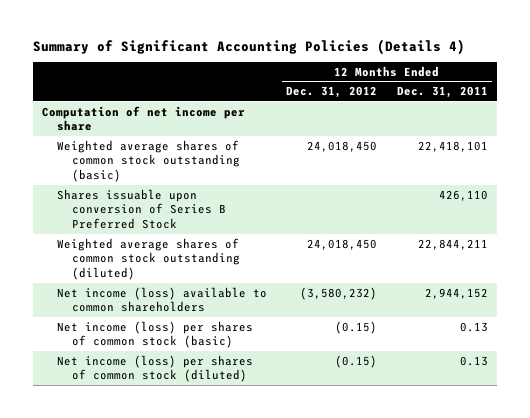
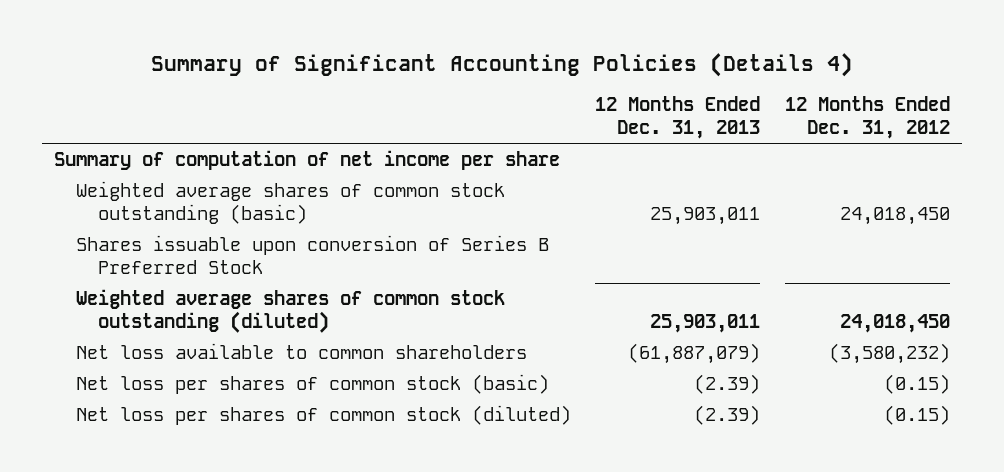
[396,86,488,99] Dec. 31, 2011 -> none
none -> [595,96,761,140] 12 Months Ended Dec. 31, 2013
[42,105,246,132] Computation of net income per share -> [54,150,561,171] Summary of computation of net income per share
[57,286,268,313] Net income (loss) available to common shareholders -> [76,343,528,360] Net loss available to common shareholders
[57,320,254,349] Net income (loss) per shares of common stock (basic) -> [76,374,550,395] Net loss per shares of common stock (basic)
[57,354,254,383] Net income (loss) per shares of common stock (diluted) -> [76,405,572,426] Net loss per shares of common stock (diluted)

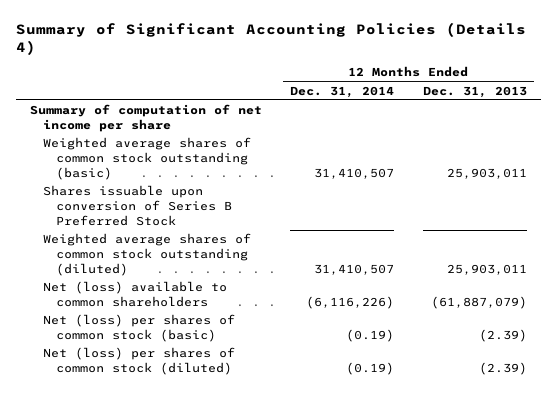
[784,96,950,140] 12 Months Ended Dec. 31, 2012 -> none
none -> [290,85,395,98] Dec. 31, 2014
[76,343,528,360] Net loss available to common shareholders -> [43,281,228,308] Net (loss) available to common shareholders
[76,374,550,395] Net loss per shares of common stock (basic) -> [43,314,236,343] Net (loss) per shares of common stock (basic)
[76,405,572,426] Net loss per shares of common stock (diluted) -> [43,347,236,376] Net (loss) per shares of common stock (diluted)

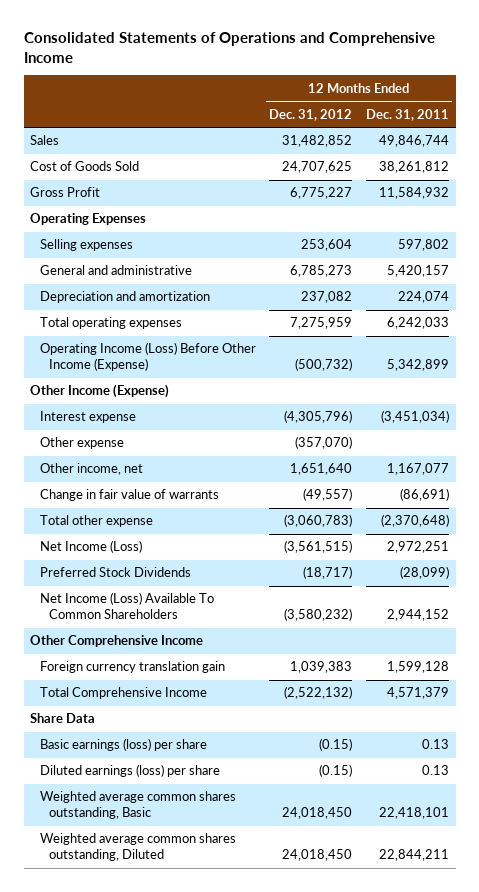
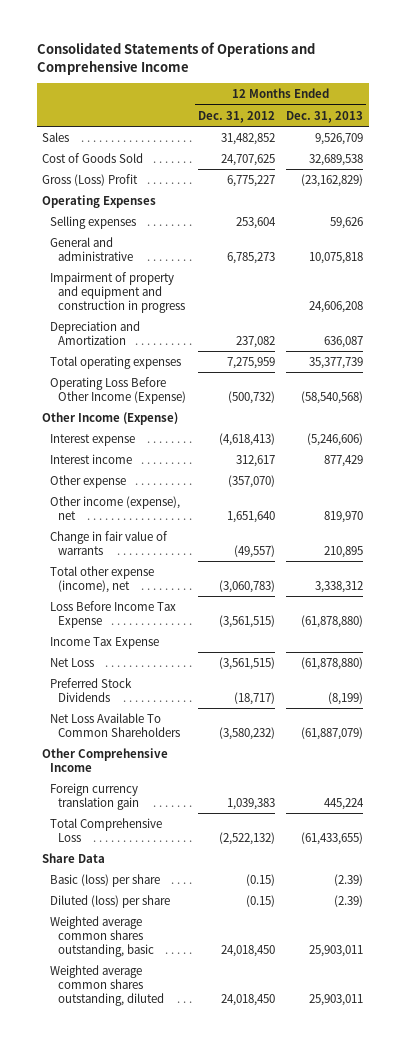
[365,108,449,121] Dec. 31, 2011 -> none
none -> [286,110,364,123] Dec. 31, 2013
[30,187,101,198] Gross Profit -> [42,173,139,186] Gross (Loss) Profit
none -> [50,271,186,313] Impairment of property and equipment and construction in progress
[39,291,210,304] Depreciation and amortization -> [50,320,141,345] Depreciation and Amortization
[39,342,256,372] Operating Income (Loss) Before Other Income (Expense) -> [50,376,187,404] Operating Loss Before Other Income (Expense)
[284,410,353,424] (4,305,796) -> [218,432,275,446] (4,618,413)
none -> [50,453,133,464] Interest income
[39,463,143,476] Other income, net -> [50,495,181,520] Other income (expense), net
[39,515,153,528] Total other expense -> [50,565,155,593] Total other expense (income), net
none -> [50,600,177,628] Loss Before Income Tax Expense
none -> [50,636,160,649] Income Tax Expense
[39,540,142,554] Net Income (Loss) -> [50,657,95,667] Net Loss
[39,592,214,620] Net Income (Loss) Available To Common Shareholders -> [50,712,181,737] Net Loss Available To Common Shareholders
[39,687,207,700] Total Comprehensive Income -> [50,817,163,842] Total Comprehensive Loss
[39,738,207,752] Basic earnings (loss) per share -> [50,873,161,887] Basic (loss) per share
[39,764,220,778] Diluted earnings (loss) per share -> [50,894,171,908] Diluted (loss) per share
[39,791,236,820] Weighted average common shares outstanding, Basic -> [50,915,155,957] Weighted average common shares outstanding, basic
[39,833,236,862] Weighted average common shares outstanding, Diluted -> [50,964,165,1006] Weighted average common shares outstanding, diluted

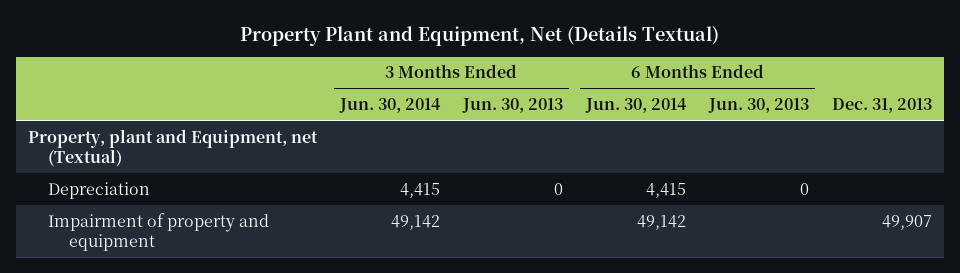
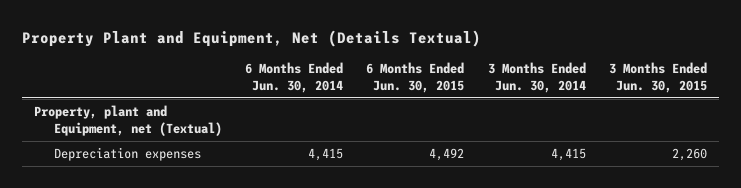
[461,98,563,114] Jun. 30, 2013 -> none
[708,98,810,114] Jun. 30, 2013 -> none
[832,98,933,114] Dec. 31, 2013 -> none
none -> [366,62,465,93] 6 Months Ended Jun. 30, 2015
none -> [609,62,708,93] 3 Months Ended Jun. 30, 2015
[48,212,270,251] Impairment of property and equipment -> none
[48,181,151,199] Depreciation -> [53,147,201,162] Depreciation expenses

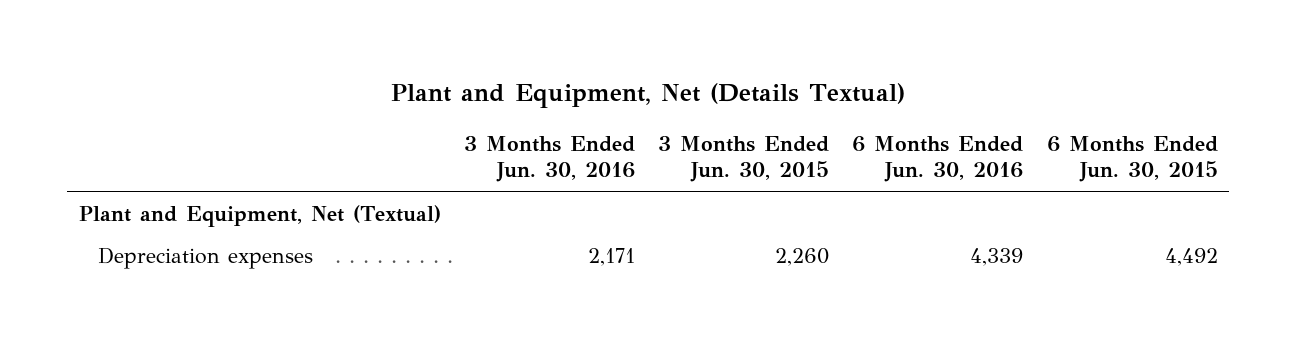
[22,29,482,47] Property Plant and Equipment, Net (Details Textual) -> [391,83,906,109] Plant and Equipment, Net (Details Textual)
[245,62,344,93] 6 Months Ended Jun. 30, 2014 -> none
[487,62,586,93] 3 Months Ended Jun. 30, 2014 -> none
none -> [464,136,636,183] 3 Months Ended Jun. 30, 2016
none -> [852,136,1024,183] 6 Months Ended Jun. 30, 2016
[34,105,222,136] Property, plant and Equipment, net (Textual) -> [79,204,442,227] Plant and Equipment, Net (Textual)

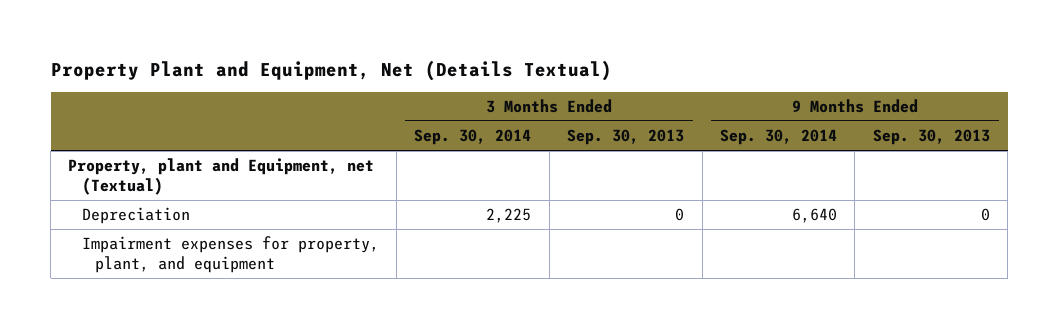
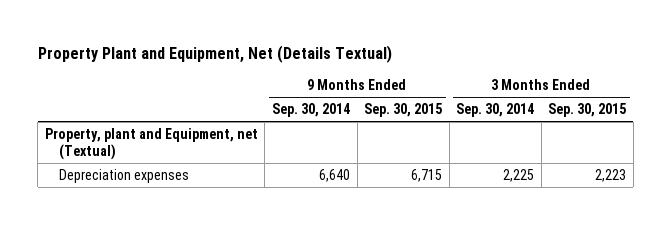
[567,129,685,146] Sep. 30, 2013 -> none
[872,129,990,146] Sep. 30, 2013 -> none
none -> [364,103,443,118] Sep. 30, 2015
none -> [548,103,627,118] Sep. 30, 2015
[81,236,379,273] Impairment expenses for property, plant, and equipment -> none
[81,207,190,225] Depreciation -> [59,168,190,183] Depreciation expenses

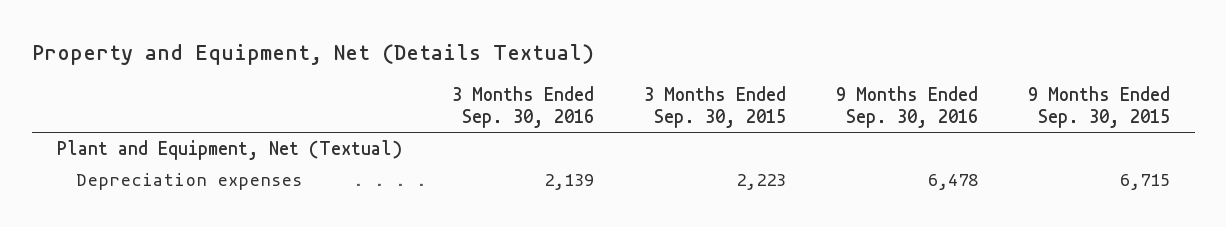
[37,45,392,64] Property Plant and Equipment, Net (Details Textual) -> [31,44,594,66] Property and Equipment, Net (Details Textual)
[272,103,351,118] Sep. 30, 2014 -> none
[456,103,535,118] Sep. 30, 2014 -> none
none -> [451,85,594,129] 3 Months Ended Sep. 30, 2016
none -> [835,85,978,129] 9 Months Ended Sep. 30, 2016
[44,127,258,161] Property, plant and Equipment, net (Textual) -> [56,139,402,160] Plant and Equipment, Net (Textual)

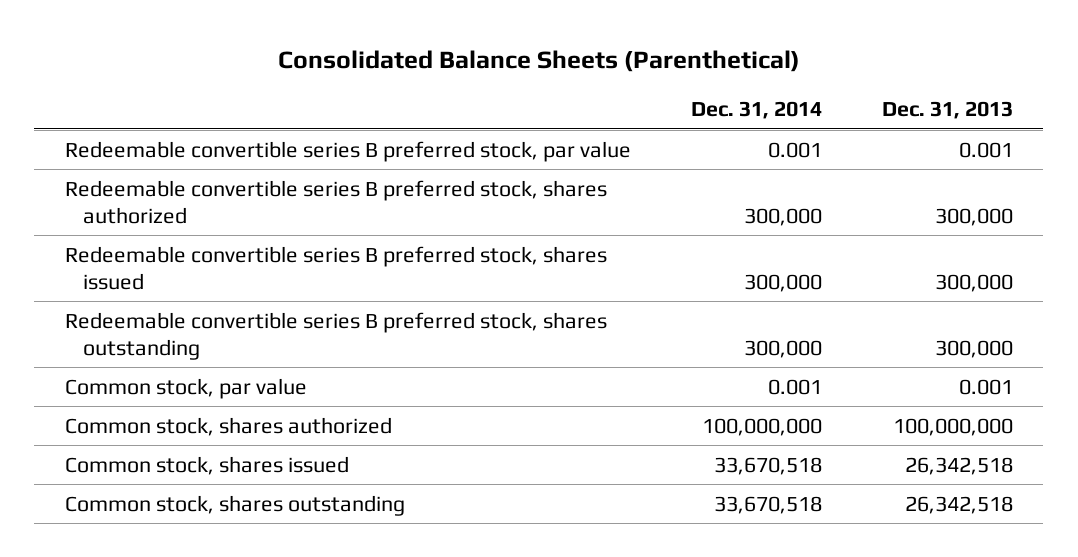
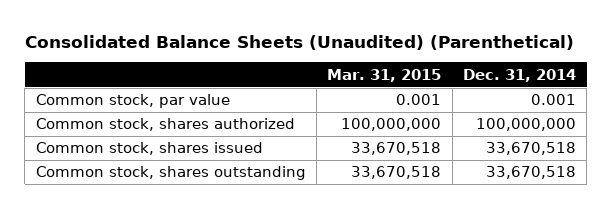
[277,50,800,73] Consolidated Balance Sheets (Parenthetical) -> [24,34,574,50] Consolidated Balance Sheets (Unaudited) (Parenthetical)
[882,101,1014,120] Dec. 31, 2013 -> none
none -> [327,68,442,82] Mar. 31, 2015
[64,140,631,162] Redeemable convertible series B preferred stock, par value -> none
[64,179,607,225] Redeemable convertible series B preferred stock, shares authorized -> none
[64,245,607,291] Redeemable convertible series B preferred stock, shares issued -> none
[64,311,607,361] Redeemable convertible series B preferred stock, shares outstanding -> none

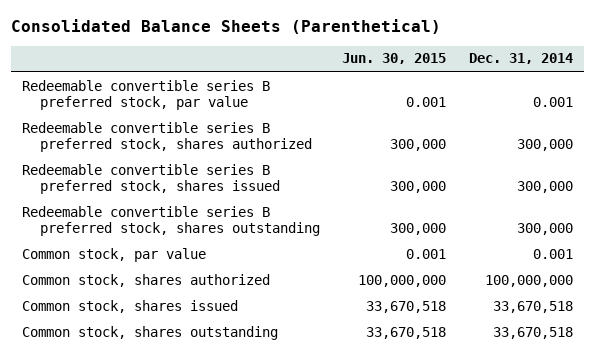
[24,34,574,50] Consolidated Balance Sheets (Unaudited) (Parenthetical) -> [11,19,442,35] Consolidated Balance Sheets (Parenthetical)
[327,68,442,82] Mar. 31, 2015 -> none
none -> [342,53,447,65] Jun. 30, 2015
none -> [22,79,271,111] Redeemable convertible series B preferred stock, par value
none -> [22,121,312,153] Redeemable convertible series B preferred stock, shares authorized
none -> [22,163,280,195] Redeemable convertible series B preferred stock, shares issued
none -> [22,205,320,237] Redeemable convertible series B preferred stock, shares outstanding

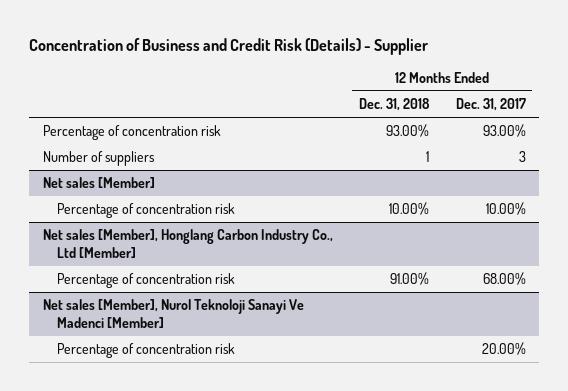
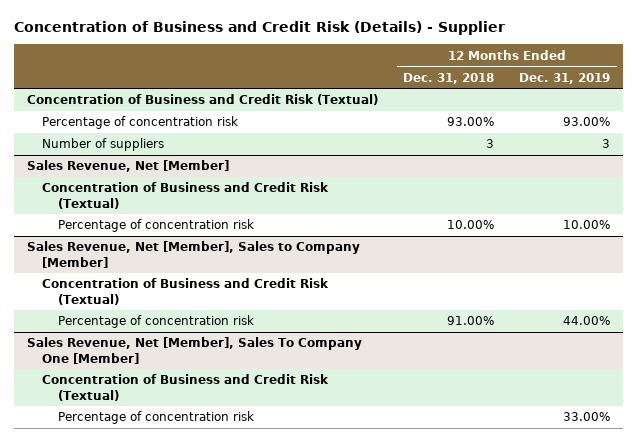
[455,98,526,112] Dec. 31, 2017 -> none
none -> [519,72,611,84] Dec. 31, 2019
none -> [26,94,378,106] Concentration of Business and Credit Risk (Textual)
[426,151,430,163] 1 -> [486,139,495,149] 3
[42,177,155,189] Net sales [Member] -> [26,160,229,173] Sales Revenue, Net [Member]
none -> [42,182,330,209] Concentration of Business and Credit Risk (Textual)
[42,229,333,259] Net sales [Member], Honglang Carbon Industry Co., Ltd [Member] -> none
none -> [26,241,360,268] Sales Revenue, Net [Member], Sales to Company [Member]
none -> [42,278,330,305] Concentration of Business and Credit Risk (Textual)
[42,299,304,329] Net sales [Member], Nurol Teknoloji Sanayi Ve Madenci [Member] -> none
none -> [26,337,362,364] Sales Revenue, Net [Member], Sales To Company One [Member]
none -> [42,374,330,401] Concentration of Business and Credit Risk (Textual)

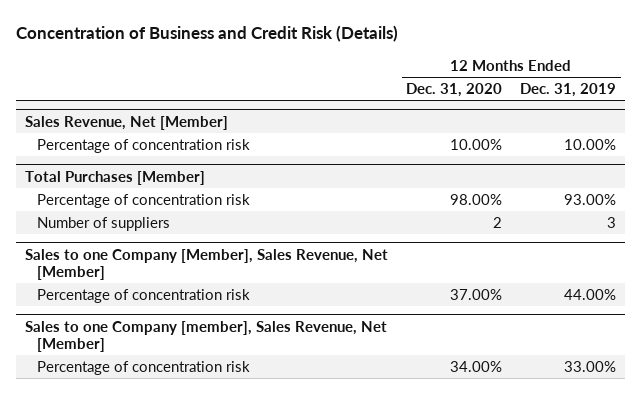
[13,21,505,36] Concentration of Business and Credit Risk (Details) - Supplier -> [16,25,399,43] Concentration of Business and Credit Risk (Details)
[403,72,495,84] Dec. 31, 2018 -> none
none -> [406,83,503,98] Dec. 31, 2020
[26,94,378,106] Concentration of Business and Credit Risk (Textual) -> none
[42,116,239,130] Percentage of concentration risk -> none
[42,138,165,152] Number of suppliers -> none
[42,182,330,209] Concentration of Business and Credit Risk (Textual) -> none
[42,278,330,305] Concentration of Business and Credit Risk (Textual) -> none
none -> [25,170,206,185] Total Purchases [Member]
none -> [37,193,251,208] Percentage of concentration risk
none -> [37,216,171,231] Number of suppliers
[26,241,360,268] Sales Revenue, Net [Member], Sales to Company [Member] -> [25,248,389,280] Sales to one Company [Member], Sales Revenue, Net [Member]
[42,374,330,401] Concentration of Business and Credit Risk (Textual) -> none
[26,337,362,364] Sales Revenue, Net [Member], Sales To Company One [Member] -> [25,320,388,352] Sales to one Company [member], Sales Revenue, Net [Member]

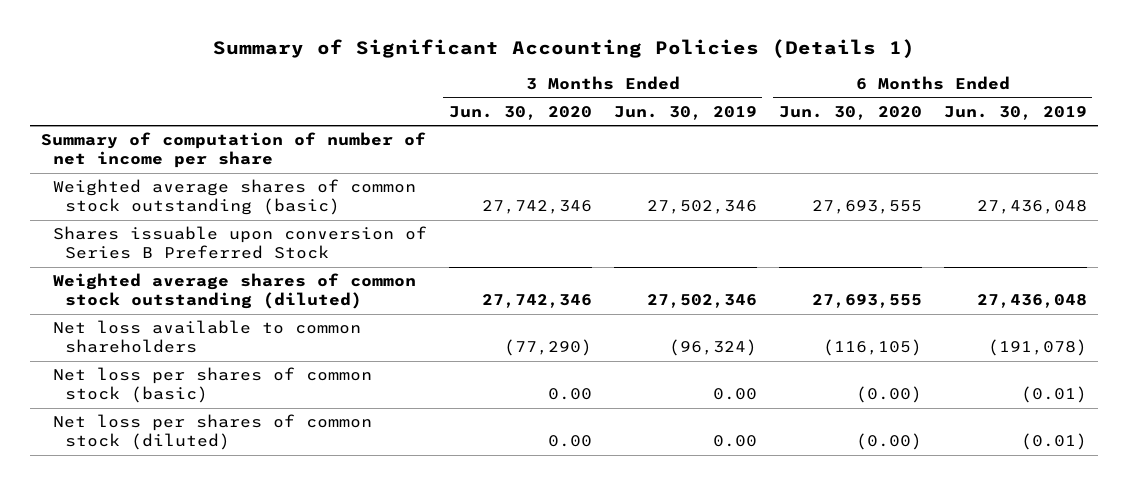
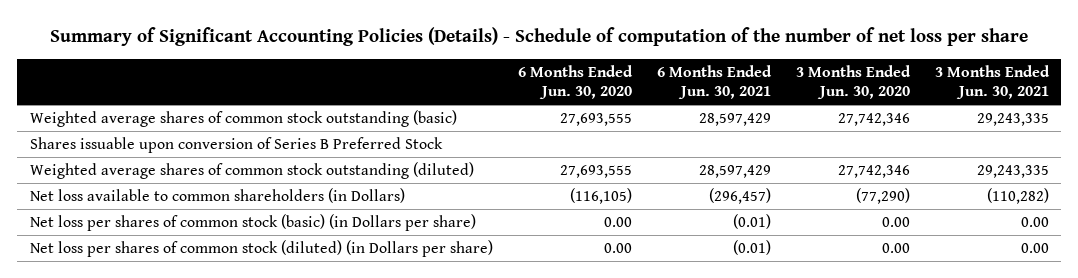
[212,38,915,58] Summary of Significant Accounting Policies (Details 1) -> [50,27,1029,47] Summary of Significant Accounting Policies (Details) - Schedule of computation of the number of net loss per share
[613,105,757,120] Jun. 30, 2019 -> none
[943,105,1087,120] Jun. 30, 2019 -> none
none -> [656,64,772,100] 6 Months Ended Jun. 30, 2021
none -> [934,64,1050,100] 3 Months Ended Jun. 30, 2021
[40,132,426,169] Summary of computation of number of net income per share -> none
[52,320,361,354] Net loss available to common shareholders -> [29,188,405,204] Net loss available to common shareholders (in Dollars)
[52,367,372,404] Net loss per shares of common stock (basic) -> [29,214,476,232] Net loss per shares of common stock (basic) (in Dollars per share)
[855,386,922,404] (0.00) -> [603,217,632,228] 0.00
[52,414,372,451] Net loss per shares of common stock (diluted) -> [29,240,493,258] Net loss per shares of common stock (diluted) (in Dollars per share)
[855,433,922,451] (0.00) -> [603,243,632,254] 0.00

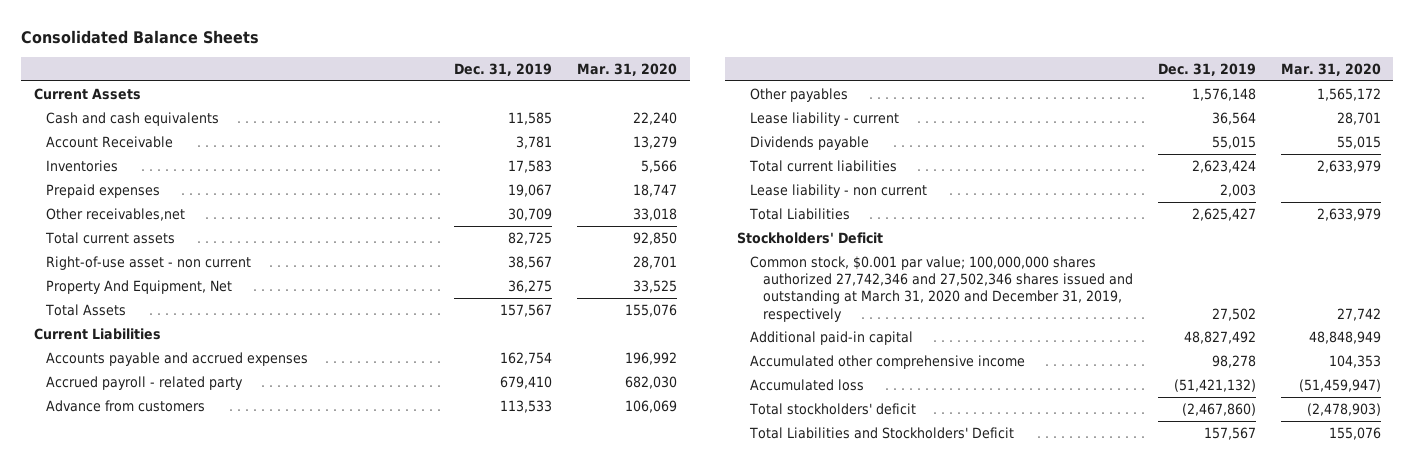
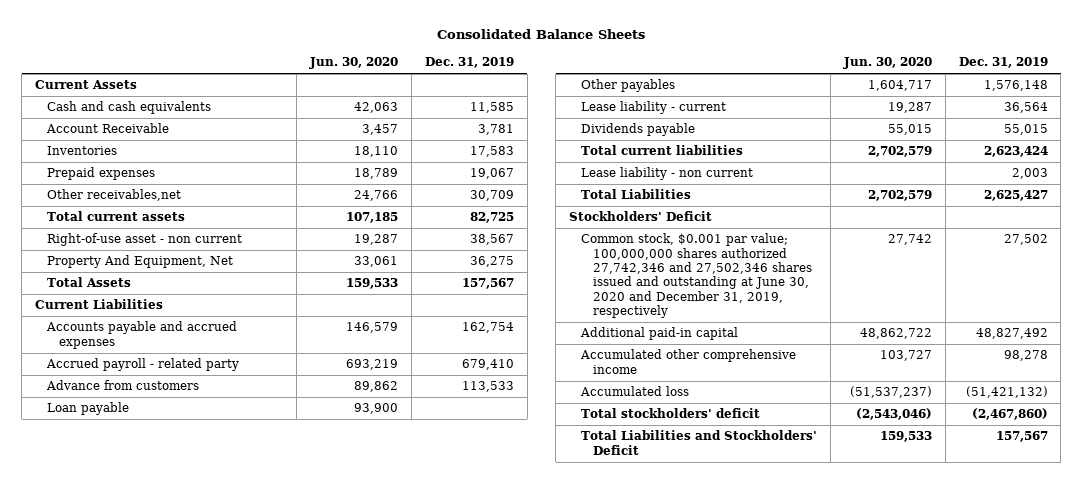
[577,63,678,77] Mar. 31, 2020 -> none
none -> [308,57,398,70] Jun. 30, 2020
none -> [47,402,130,416] Loan payable
[749,255,1133,322] Common stock, $0.001 par value; 100,000,000 shares authorized 27,742,346 and 27,502,346 shares issued and outstanding at March 31, 2020 and December 31, 2019, respectively -> [581,233,813,318] Common stock, $0.001 par value; 100,000,000 shares authorized 27,742,346 and 27,502,346 shares issued and outstanding at June 30, 2020 and December 31, 2019, respectively

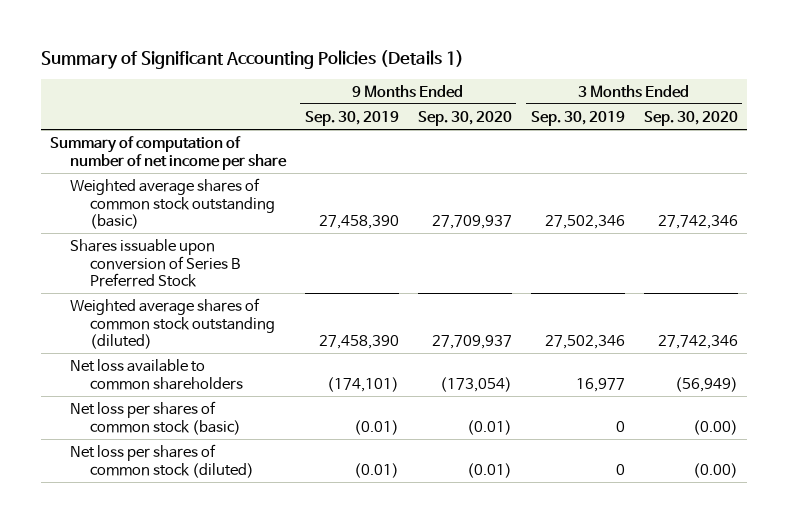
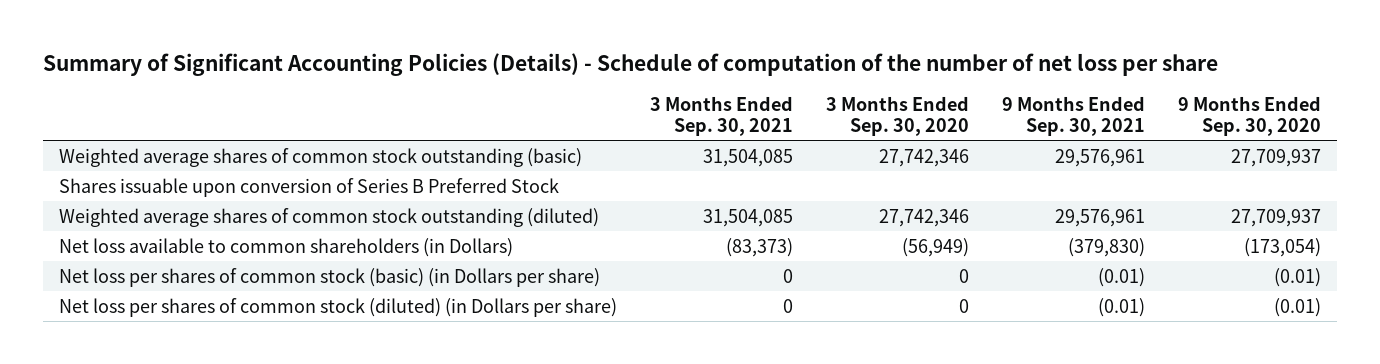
[40,49,464,69] Summary of Significant Accounting Policies (Details 1) -> [42,52,1218,76] Summary of Significant Accounting Policies (Details) - Schedule of computation of the number of net loss per share
[304,110,399,126] Sep. 30, 2019 -> none
[530,110,625,126] Sep. 30, 2019 -> none
none -> [649,95,793,136] 3 Months Ended Sep. 30, 2021
none -> [1001,95,1145,136] 9 Months Ended Sep. 30, 2021
[50,136,287,170] Summary of computation of number of net income per share -> none
[69,359,243,390] Net loss available to common shareholders -> [59,237,514,257] Net loss available to common shareholders (in Dollars)
[69,401,241,435] Net loss per shares of common stock (basic) -> [59,267,601,287] Net loss per shares of common stock (basic) (in Dollars per share)
[692,419,738,435] (0.00) -> [958,268,969,283] 0
[69,444,254,478] Net loss per shares of common stock (diluted) -> [59,297,618,317] Net loss per shares of common stock (diluted) (in Dollars per share)
[692,462,738,478] (0.00) -> [958,298,969,313] 0

